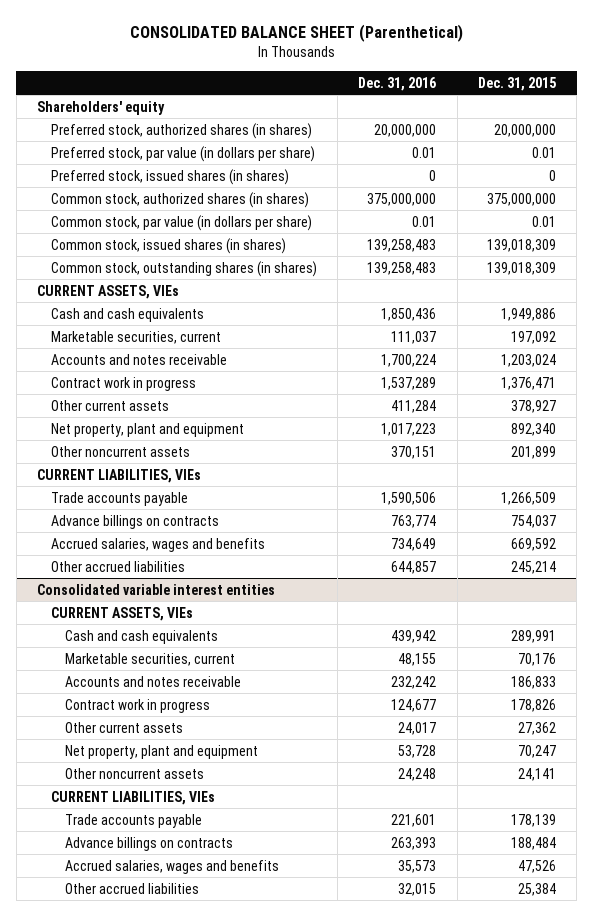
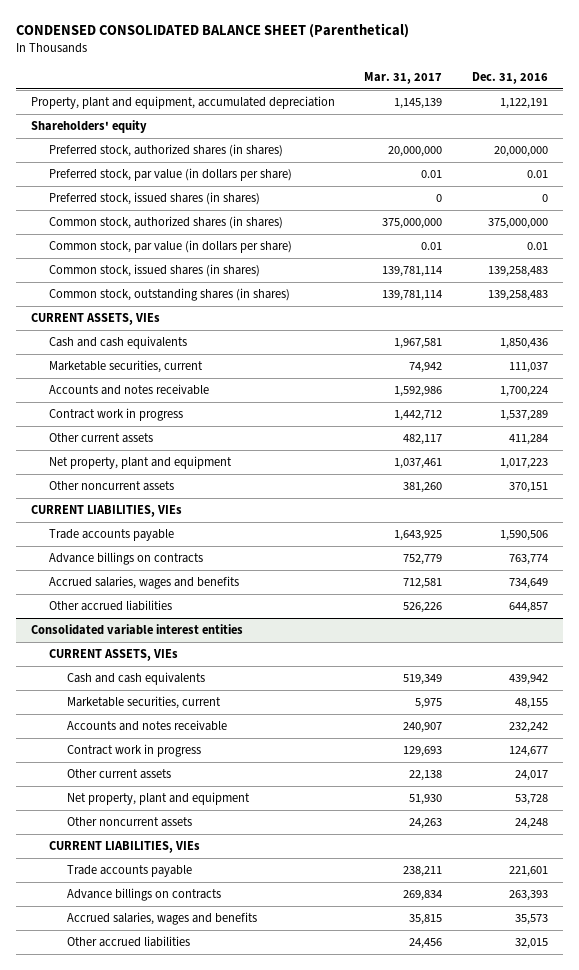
[129,24,463,43] CONSOLIDATED BALANCE SHEET (Parenthetical) -> [15,23,409,39] CONDENSED CONSOLIDATED BALANCE SHEET (Parenthetical)
[477,76,556,91] Dec. 31, 2015 -> none
none -> [364,71,443,84] Mar. 31, 2017
none -> [30,96,335,110] Property, plant and equipment, accumulated depreciation

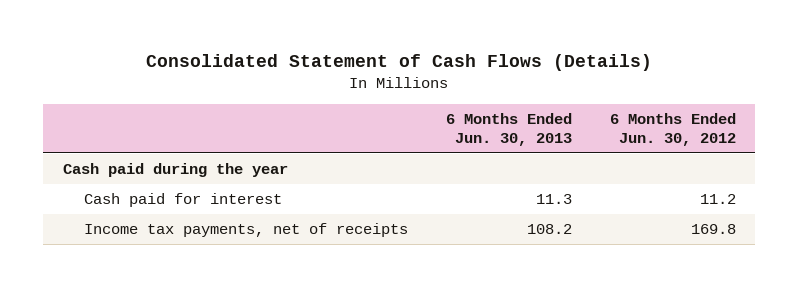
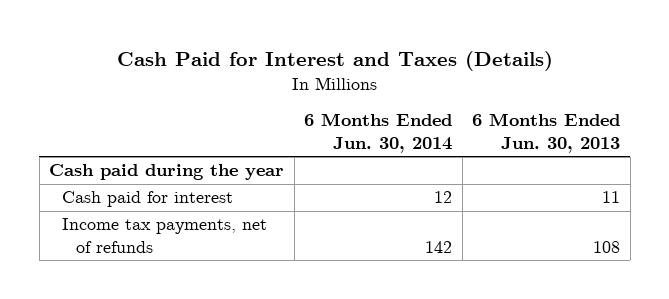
[146,54,653,72] Consolidated Statement of Cash Flows (Details) -> [116,51,553,72] Cash Paid for Interest and Taxes (Details)
[610,112,737,146] 6 Months Ended Jun. 30, 2012 -> none
none -> [304,113,453,154] 6 Months Ended Jun. 30, 2014
[535,193,572,204] 11.3 -> [602,191,621,204] 11
[83,222,408,237] Income tax payments, net of receipts -> [62,218,268,253] Income tax payments, net of refunds
[526,223,572,234] 108.2 -> [593,240,621,253] 108

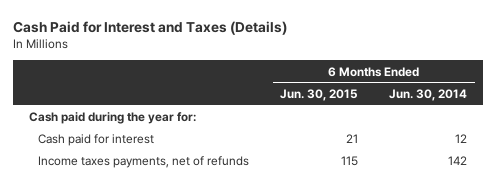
[472,113,621,154] 6 Months Ended Jun. 30, 2013 -> none
none -> [280,88,359,101] Jun. 30, 2015
[49,164,285,181] Cash paid during the year -> [28,112,196,125] Cash paid during the year for:
[62,218,268,253] Income tax payments, net of refunds -> [38,156,250,169] Income taxes payments, net of refunds

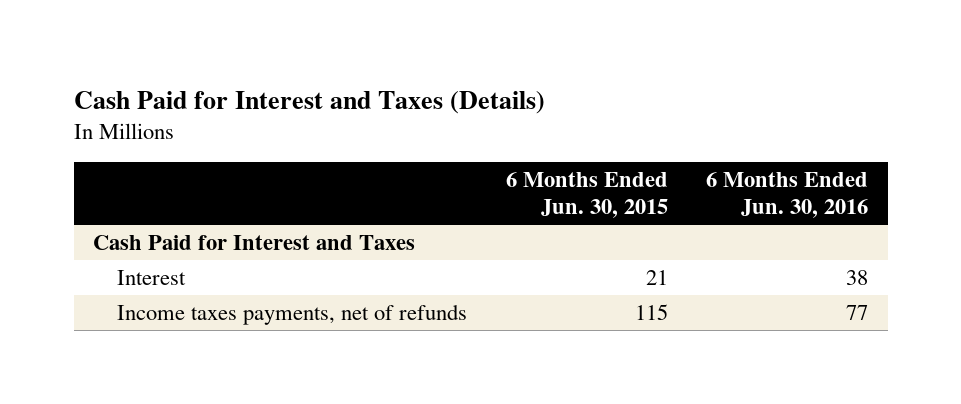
[389,88,468,101] Jun. 30, 2014 -> none
none -> [706,171,869,219] 6 Months Ended Jun. 30, 2016
[28,112,196,125] Cash paid during the year for: -> none
none -> [93,235,416,251] Cash Paid for Interest and Taxes
[38,134,155,147] Cash paid for interest -> [117,270,187,286] Interest

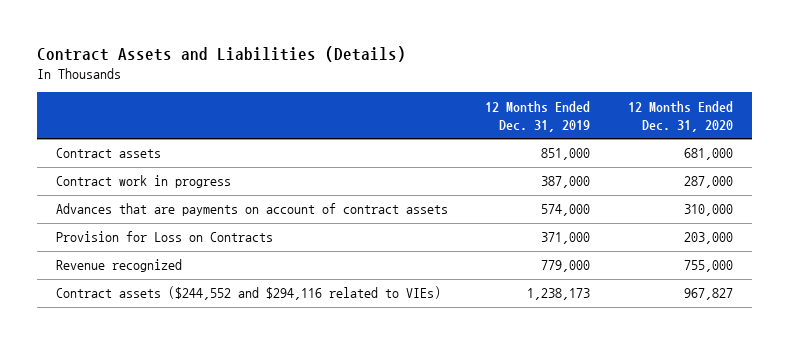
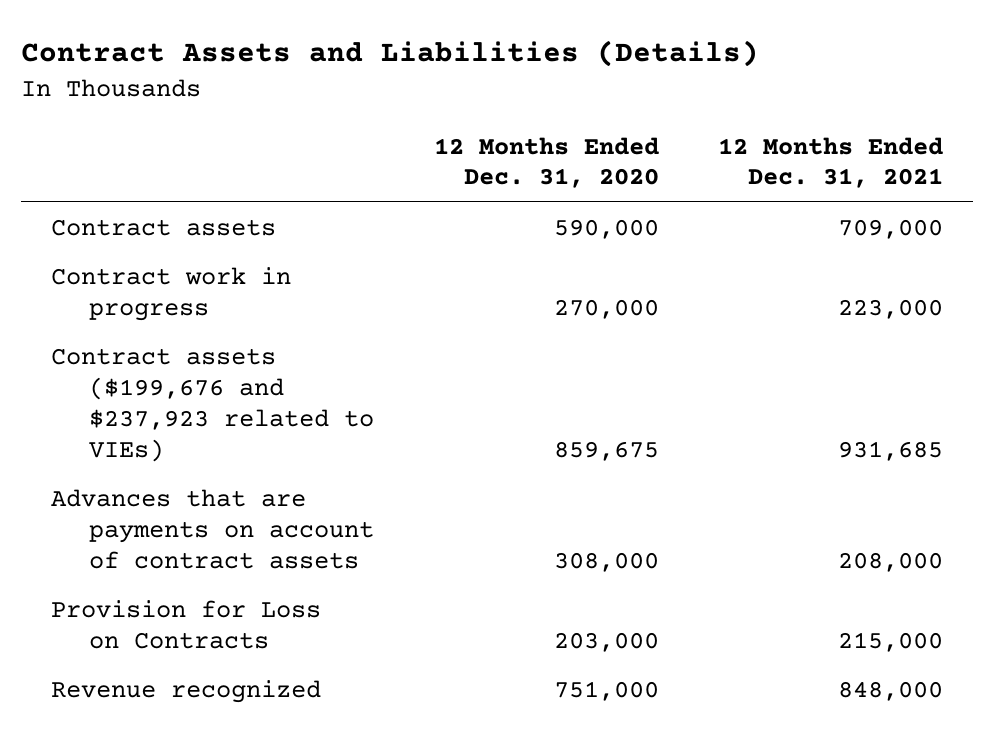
[485,100,591,133] 12 Months Ended Dec. 31, 2019 -> none
none -> [718,136,944,189] 12 Months Ended Dec. 31, 2021
[683,148,733,161] 681,000 -> [553,219,659,240] 590,000
[683,176,733,189] 287,000 -> [553,298,659,319] 270,000
none -> [51,348,375,462] Contract assets ($199,676 and $237,923 related to VIEs)
[683,204,733,217] 310,000 -> [553,551,659,572] 308,000
[55,286,441,301] Contract assets ($244,552 and $294,116 related to VIEs) -> none
[683,260,733,273] 755,000 -> [553,681,659,702] 751,000

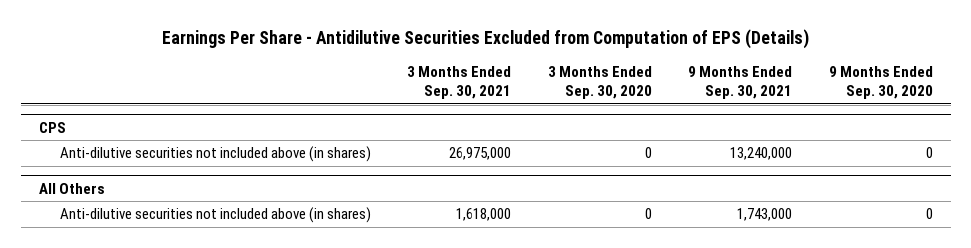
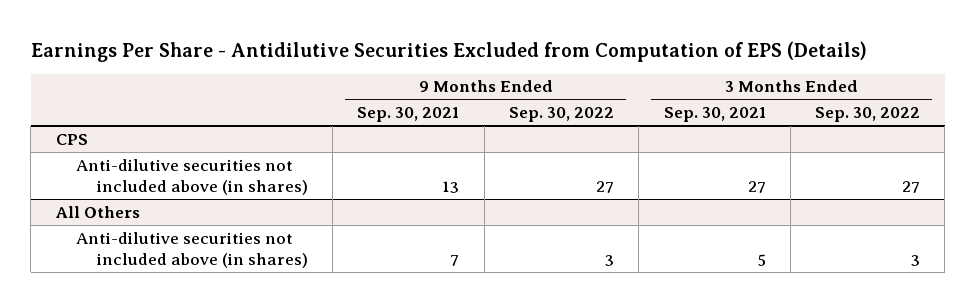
[547,66,652,100] 3 Months Ended Sep. 30, 2020 -> none
[828,66,933,100] 9 Months Ended Sep. 30, 2020 -> none
none -> [508,107,614,123] Sep. 30, 2022
none -> [815,107,921,123] Sep. 30, 2022
[449,147,512,161] 26,975,000 -> [747,181,766,194] 27
[730,147,793,161] 13,240,000 -> [442,181,460,194] 13
[456,208,512,222] 1,618,000 -> [757,254,766,267] 5
[737,208,793,222] 1,743,000 -> [450,255,460,267] 7

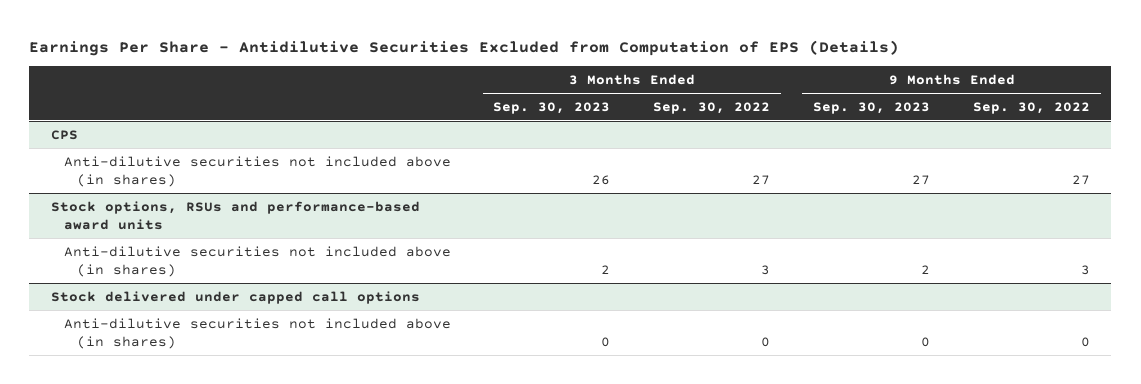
[357,107,460,123] Sep. 30, 2021 -> none
[663,107,766,123] Sep. 30, 2021 -> none
none -> [493,101,611,114] Sep. 30, 2023
none -> [813,101,931,114] Sep. 30, 2023
[54,205,140,218] All Others -> [50,200,420,230] Stock options, RSUs and performance-based award units
none -> [50,290,420,304] Stock delivered under capped call options
none -> [63,317,451,349] Anti-dilutive securities not included above (in shares)

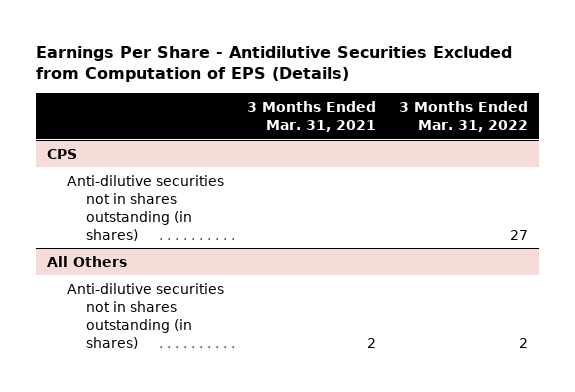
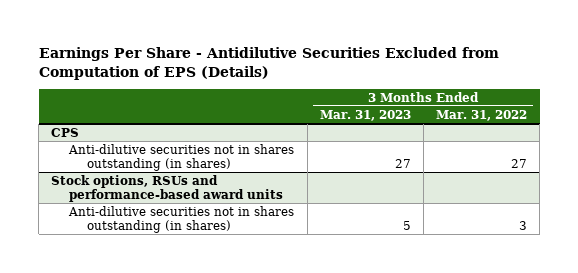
[246,100,376,132] 3 Months Ended Mar. 31, 2021 -> none
none -> [319,110,411,122] Mar. 31, 2023
[47,255,128,267] All Others -> [51,175,284,203] Stock options, RSUs and performance-based award units
[518,337,528,348] 2 -> [518,221,527,231] 3

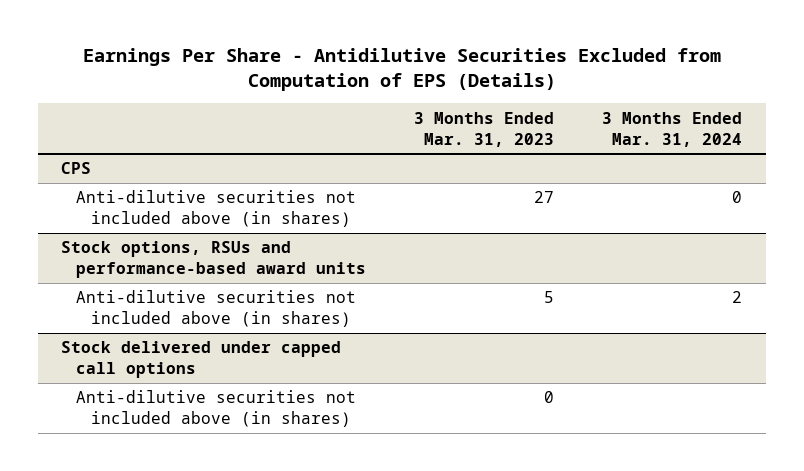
[435,110,527,122] Mar. 31, 2022 -> none
none -> [602,111,743,147] 3 Months Ended Mar. 31, 2024
[68,144,295,172] Anti-dilutive securities not in shares outstanding (in shares) -> [76,190,357,228] Anti-dilutive securities not included above (in shares)
[68,206,295,234] Anti-dilutive securities not in shares outstanding (in shares) -> [76,290,357,328] Anti-dilutive securities not included above (in shares)
none -> [61,341,342,379] Stock delivered under capped call options
none -> [76,390,357,428] Anti-dilutive securities not included above (in shares)

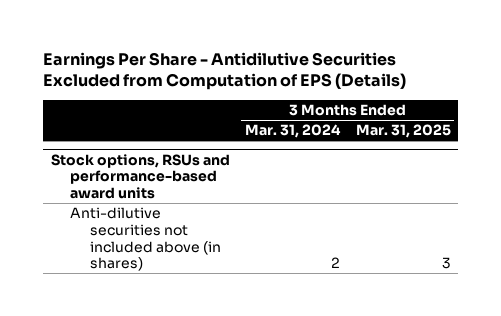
[414,111,555,147] 3 Months Ended Mar. 31, 2023 -> none
none -> [355,124,451,139] Mar. 31, 2025
[61,162,92,175] CPS -> none
[76,190,357,228] Anti-dilutive securities not included above (in shares) -> none
[61,341,342,379] Stock delivered under capped call options -> none
[76,390,357,428] Anti-dilutive securities not included above (in shares) -> none

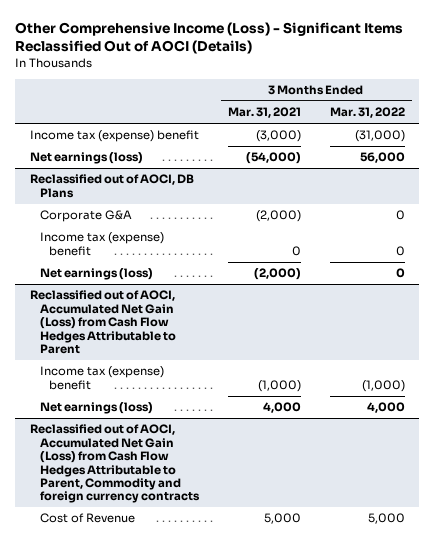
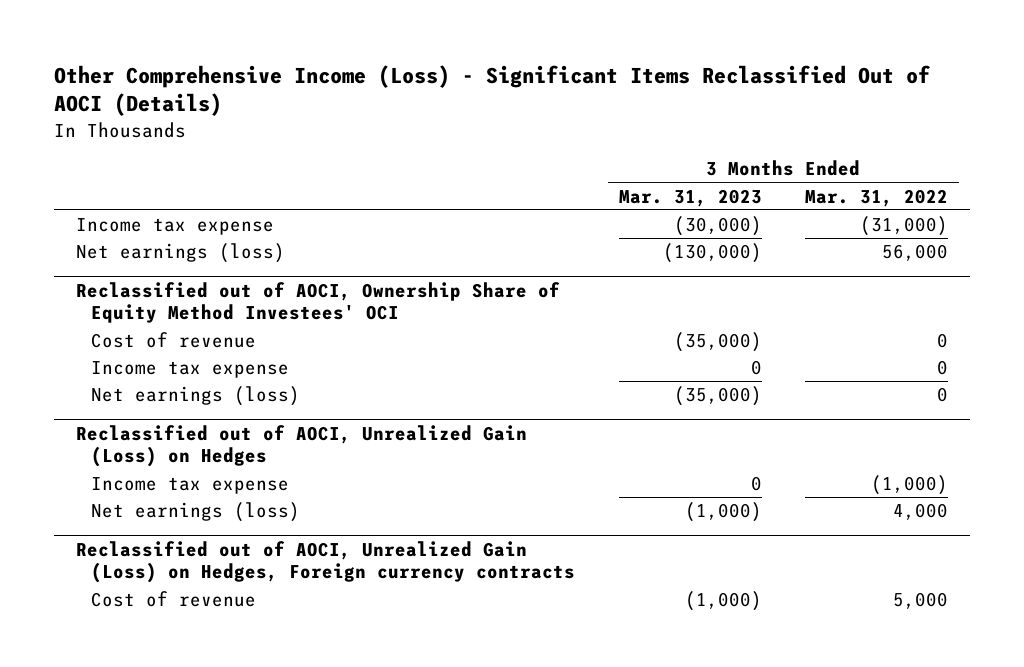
[227,107,301,119] Mar. 31, 2021 -> none
none -> [618,188,762,207] Mar. 31, 2023
[29,130,199,143] Income tax (expense) benefit -> [75,218,274,236] Income tax expense
[29,174,194,198] Reclassified out of AOCI, DB Plans -> none
[39,210,132,223] Corporate G&A -> none
none -> [75,281,560,324] Reclassified out of AOCI, Ownership Share of Equity Method Investees' OCI
none -> [91,332,257,349] Cost of revenue
[39,232,164,256] Income tax (expense) benefit -> [91,361,290,379] Income tax expense
[29,290,176,355] Reclassified out of AOCI, Accumulated Net Gain (Loss) from Cash Flow Hedges Attributable to Parent -> none
none -> [75,424,527,468] Reclassified out of AOCI, Unrealized Gain (Loss) on Hedges
[39,366,164,390] Income tax (expense) benefit -> [91,477,290,495] Income tax expense
[29,424,200,504] Reclassified out of AOCI, Accumulated Net Gain (Loss) from Cash Flow Hedges Attributable to Parent, Commodity and foreign currency contracts -> none
none -> [75,540,576,584] Reclassified out of AOCI, Unrealized Gain (Loss) on Hedges, Foreign currency contracts
[39,513,135,524] Cost of Revenue -> [91,591,257,608] Cost of revenue

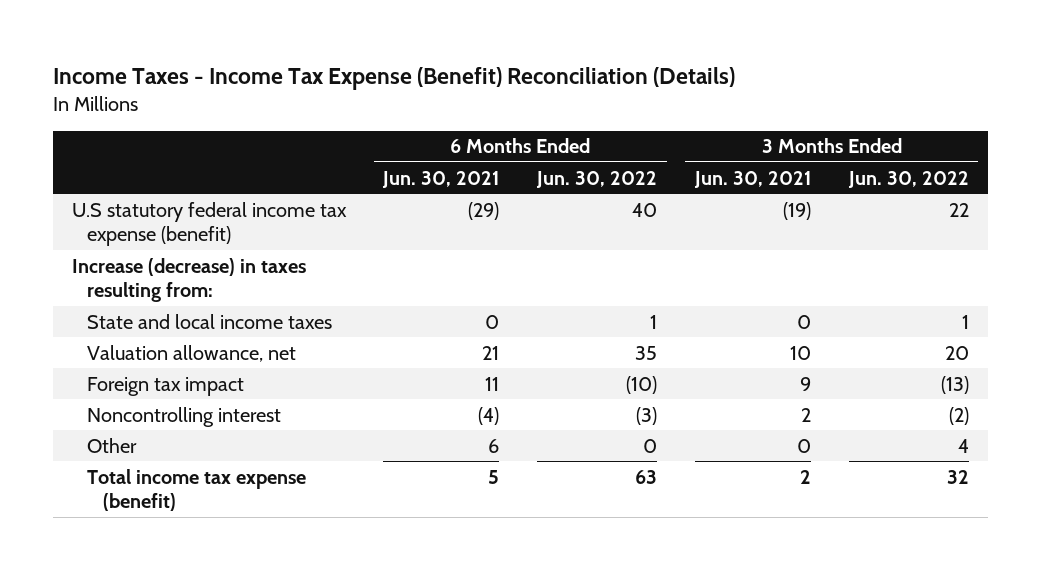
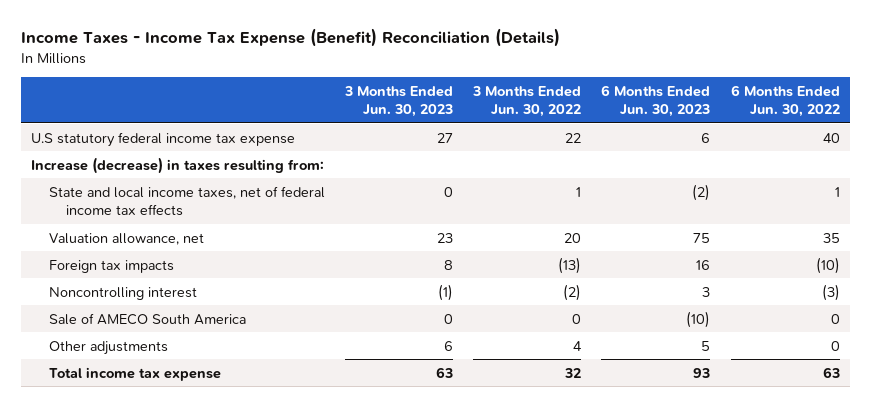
[382,170,500,188] Jun. 30, 2021 -> none
[693,170,811,188] Jun. 30, 2021 -> none
none -> [343,85,453,118] 3 Months Ended Jun. 30, 2023
none -> [601,84,711,118] 6 Months Ended Jun. 30, 2023
[71,201,347,246] U.S statutory federal income tax expense (benefit) -> [31,131,296,147] U.S statutory federal income tax expense
[87,313,333,329] State and local income taxes -> [48,185,325,216] State and local income taxes, net of federal income tax effects
[87,376,245,396] Foreign tax impact -> [48,259,174,273] Foreign tax impacts
none -> [48,312,246,325] Sale of AMECO South America
[87,437,138,453] Other -> [48,340,168,355] Other adjustments
[87,468,307,511] Total income tax expense (benefit) -> [48,366,221,381] Total income tax expense

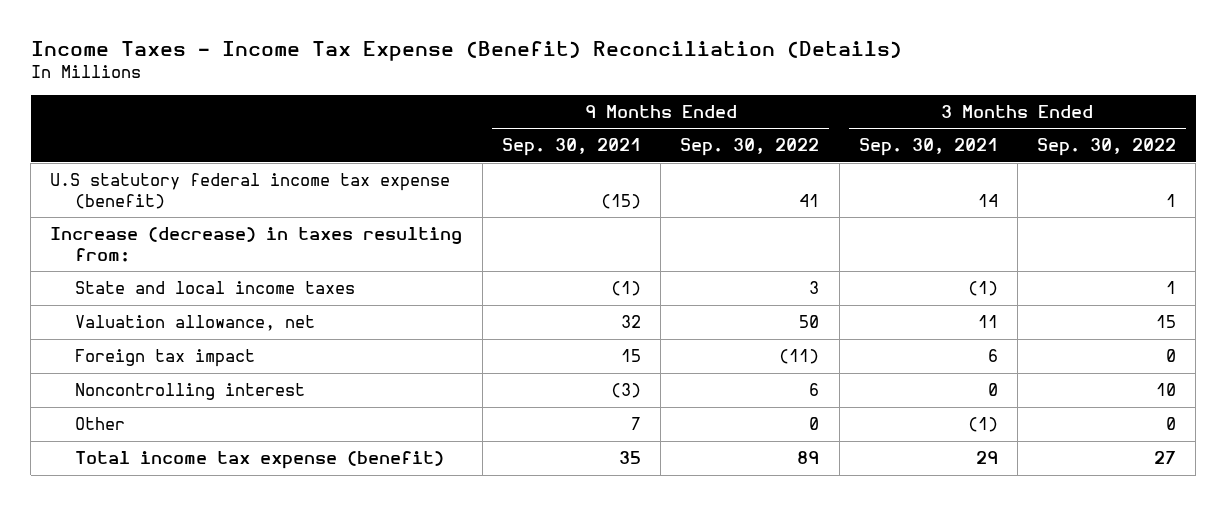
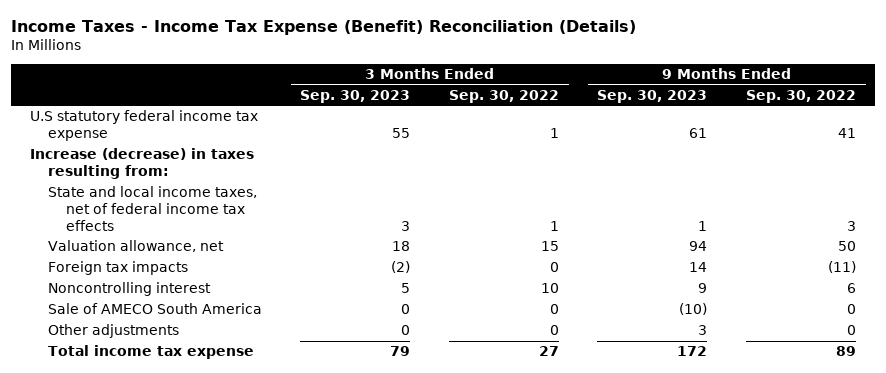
[501,138,641,157] Sep. 30, 2021 -> none
[858,138,998,157] Sep. 30, 2021 -> none
none -> [300,89,411,103] Sep. 30, 2023
none -> [597,89,708,103] Sep. 30, 2023
[50,173,451,209] U.S statutory federal income tax expense (benefit) -> [30,110,259,141] U.S statutory federal income tax expense
[74,281,355,295] State and local income taxes -> [47,186,257,231] State and local income taxes, net of federal income tax effects
[74,349,255,368] Foreign tax impact -> [47,261,188,276] Foreign tax impacts
none -> [47,303,262,315] Sale of AMECO South America
[74,417,125,431] Other -> [47,324,179,339] Other adjustments
[74,451,444,470] Total income tax expense (benefit) -> [47,345,254,360] Total income tax expense

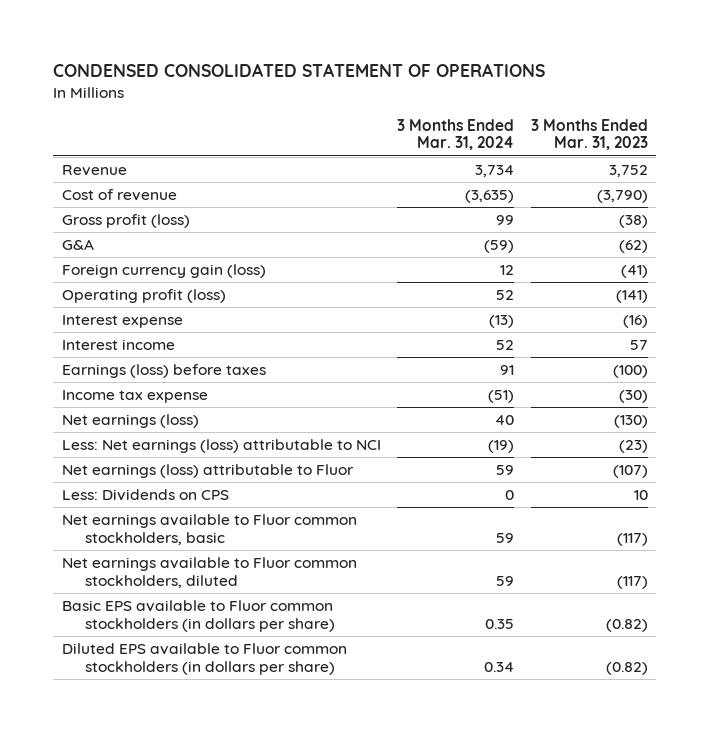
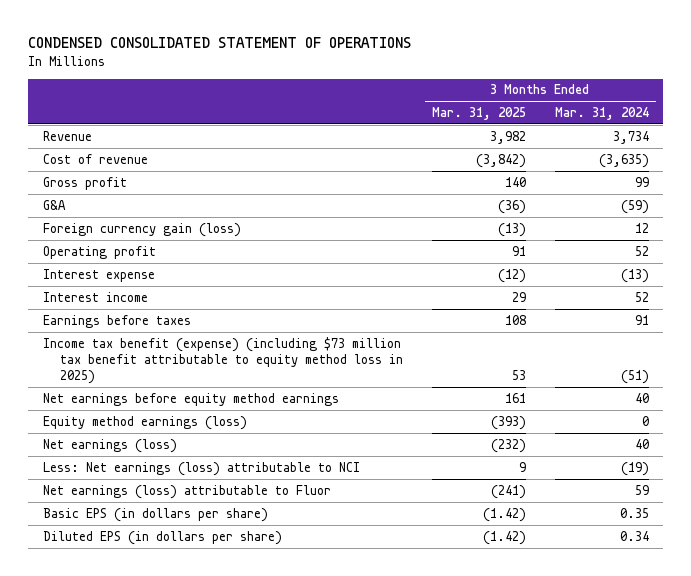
[530,118,648,151] 3 Months Ended Mar. 31, 2023 -> none
none -> [431,106,526,120] Mar. 31, 2025
[61,213,190,228] Gross profit (loss) -> [42,176,127,190] Gross profit
[61,288,226,303] Operating profit (loss) -> [42,245,156,259] Operating profit
[61,363,266,378] Earnings (loss) before taxes -> [42,314,191,328] Earnings before taxes
[61,389,208,403] Income tax expense -> [42,336,404,384] Income tax benefit (expense) (including $73 million tax benefit attributable to equity method loss in 2025)
none -> [42,392,339,406] Net earnings before equity method earnings
none -> [42,415,247,430] Equity method earnings (loss)
[61,488,229,501] Less: Dividends on CPS -> none
[61,513,357,545] Net earnings available to Fluor common stockholders, basic -> none
[61,556,357,588] Net earnings available to Fluor common stockholders, diluted -> none
[61,599,335,632] Basic EPS available to Fluor common stockholders (in dollars per share) -> [42,507,268,522] Basic EPS (in dollars per share)
[61,642,347,675] Diluted EPS available to Fluor common stockholders (in dollars per share) -> [42,530,282,545] Diluted EPS (in dollars per share)

